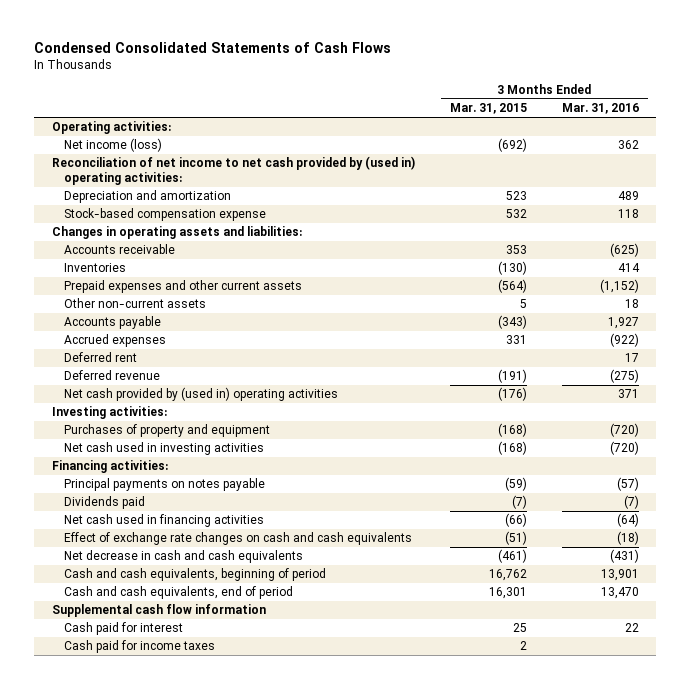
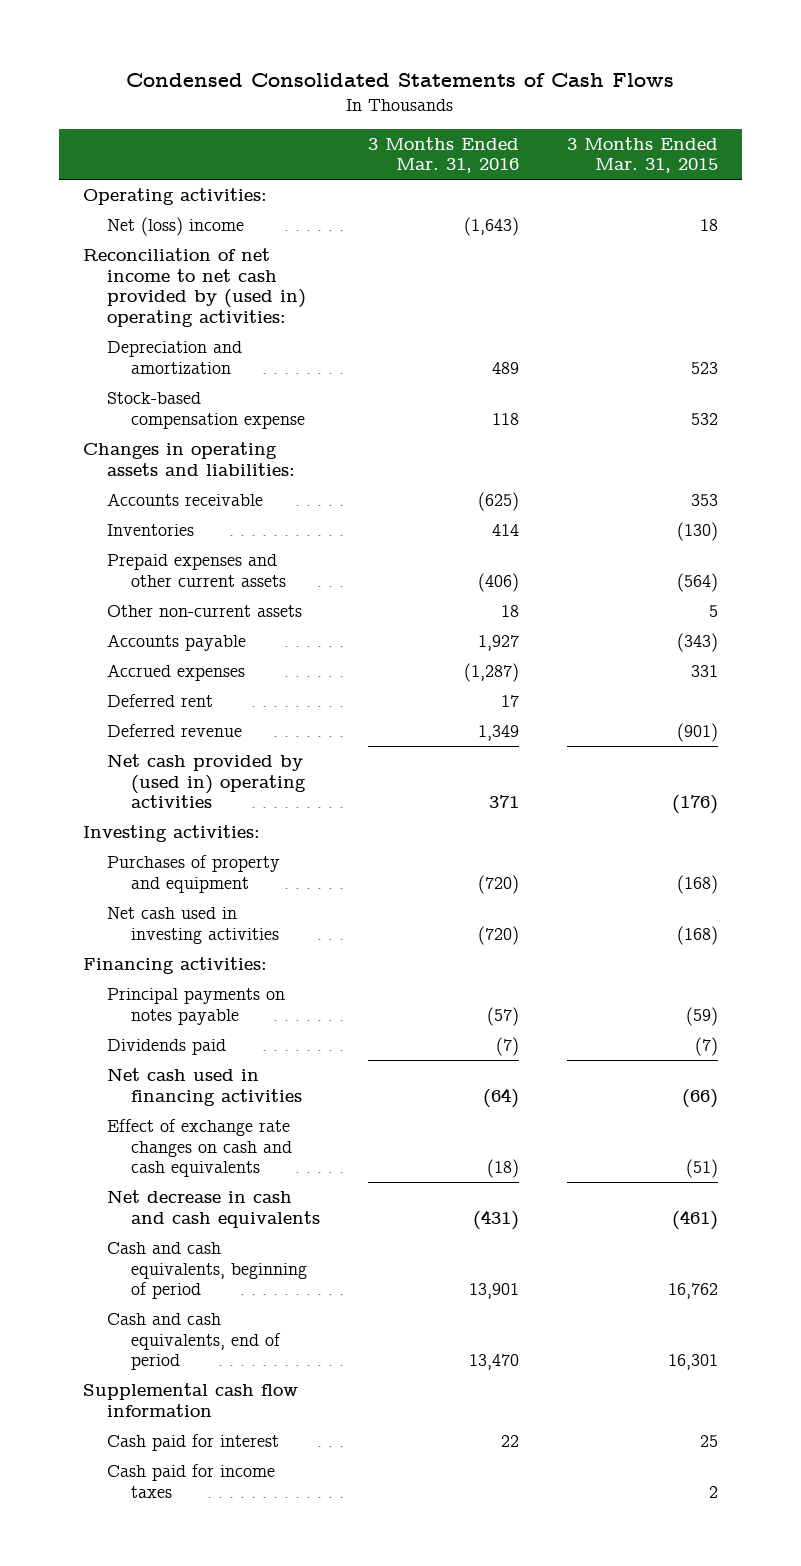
[64,138,163,153] Net income (loss) -> [107,217,245,237] Net (loss) income
[497,138,527,153] (692) -> [699,219,718,232] 18
[617,140,639,150] 362 -> [464,217,520,237] (1,643)
[599,279,639,294] (1,152) -> [478,572,520,592] (406)
[609,333,639,348] (922) -> [464,663,520,683] (1,287)
[497,369,527,384] (191) -> [676,723,718,743] (901)
[609,369,639,384] (275) -> [478,725,520,742] 1,349

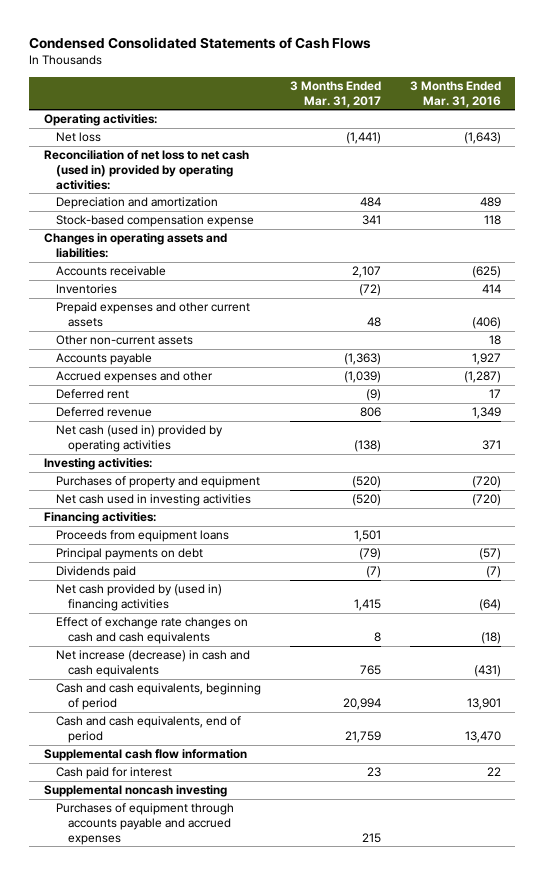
[566,136,718,174] 3 Months Ended Mar. 31, 2015 -> none
none -> [289,80,381,108] 3 Months Ended Mar. 31, 2017
[107,217,245,237] Net (loss) income -> [55,132,101,143] Net loss
[83,248,307,328] Reconciliation of net income to net cash provided by (used in) operating activities: -> [43,150,249,190] Reconciliation of net loss to net cash (used in) provided by operating activities:
[107,664,246,682] Accrued expenses -> [55,371,213,384] Accrued expenses and other
[107,754,307,809] Net cash provided by (used in) operating activities -> [55,425,223,453] Net cash (used in) provided by operating activities
none -> [55,530,229,543] Proceeds from equipment loans
[107,988,286,1025] Principal payments on notes payable -> [55,548,203,561] Principal payments on debt
[107,1068,303,1106] Net cash used in financing activities -> [55,584,222,612] Net cash provided by (used in) financing activities
[107,1190,321,1228] Net decrease in cash and cash equivalents -> [55,650,250,678] Net increase (decrease) in cash and cash equivalents
[107,1464,276,1498] Cash paid for income taxes -> none
none -> [43,785,227,798] Supplemental noncash investing
none -> [55,803,234,845] Purchases of equipment through accounts payable and accrued expenses

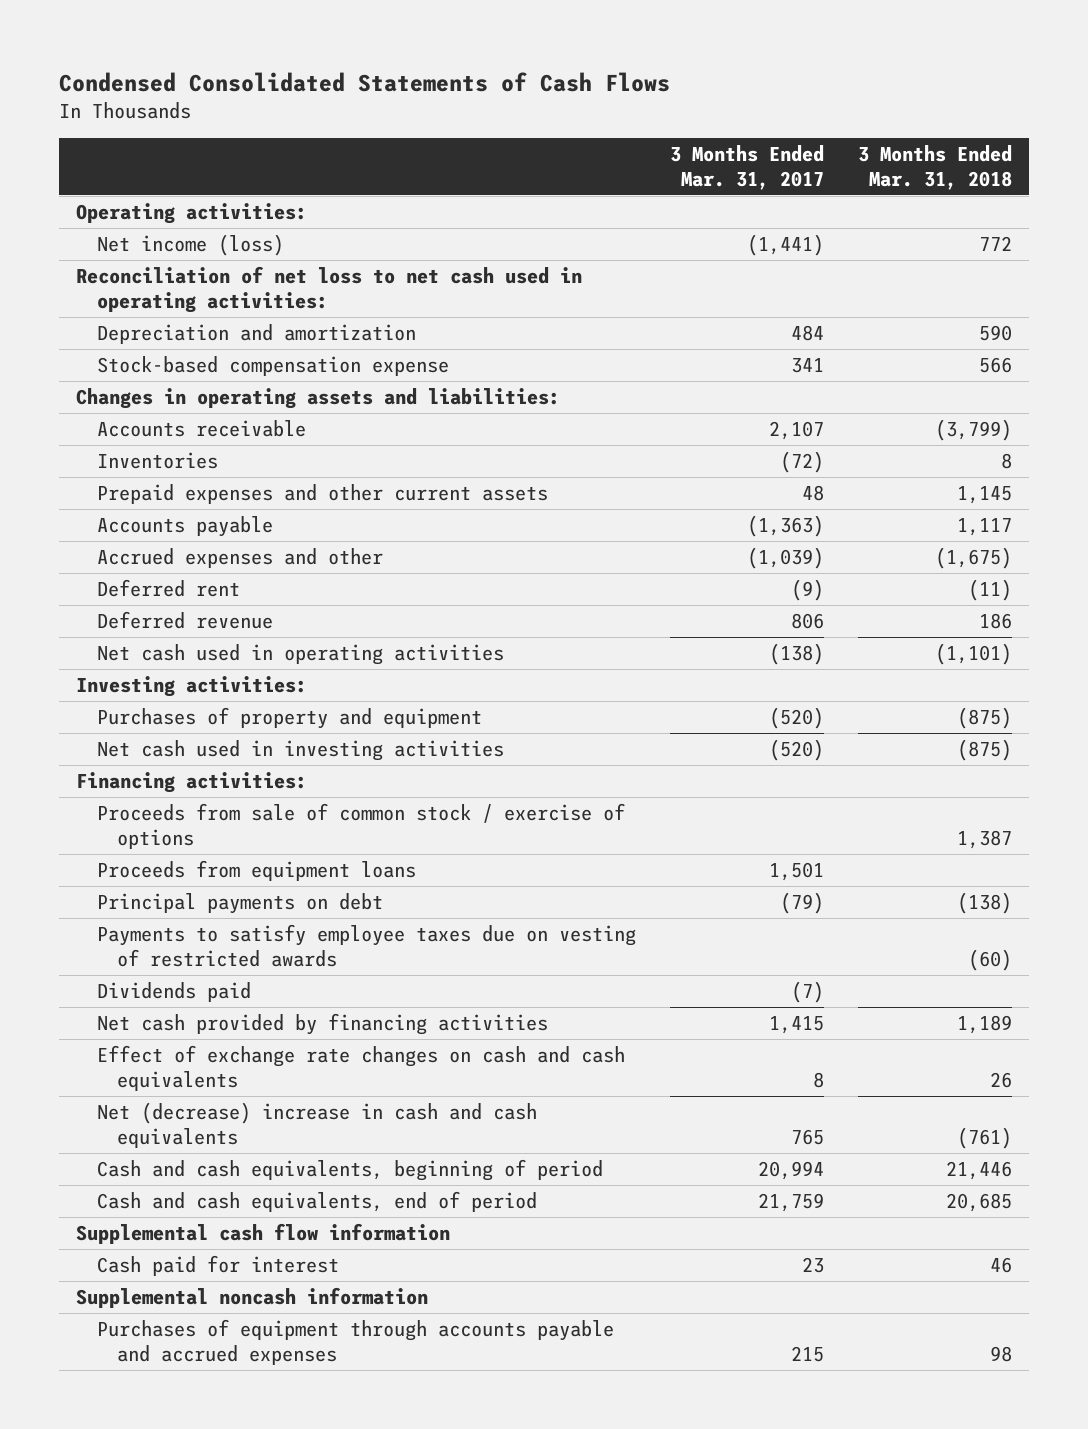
[409,80,501,108] 3 Months Ended Mar. 31, 2016 -> none
none -> [857,144,1012,190] 3 Months Ended Mar. 31, 2018
[55,132,101,143] Net loss -> [96,233,284,256] Net income (loss)
[43,150,249,190] Reconciliation of net loss to net cash (used in) provided by operating activities: -> [76,265,583,314] Reconciliation of net loss to net cash used in operating activities:
[55,335,193,346] Other non-current assets -> none
[55,425,223,453] Net cash (used in) provided by operating activities -> [96,643,504,665] Net cash used in operating activities
none -> [96,802,625,850] Proceeds from sale of common stock / exercise of options
none -> [96,923,636,968] Payments to satisfy employee taxes due on vesting of restricted awards
[55,584,222,612] Net cash provided by (used in) financing activities -> [96,1012,548,1035] Net cash provided by financing activities
[55,650,250,678] Net increase (decrease) in cash and cash equivalents -> [96,1101,537,1149] Net (decrease) increase in cash and cash equivalents
[43,785,227,798] Supplemental noncash investing -> [76,1286,429,1308] Supplemental noncash information

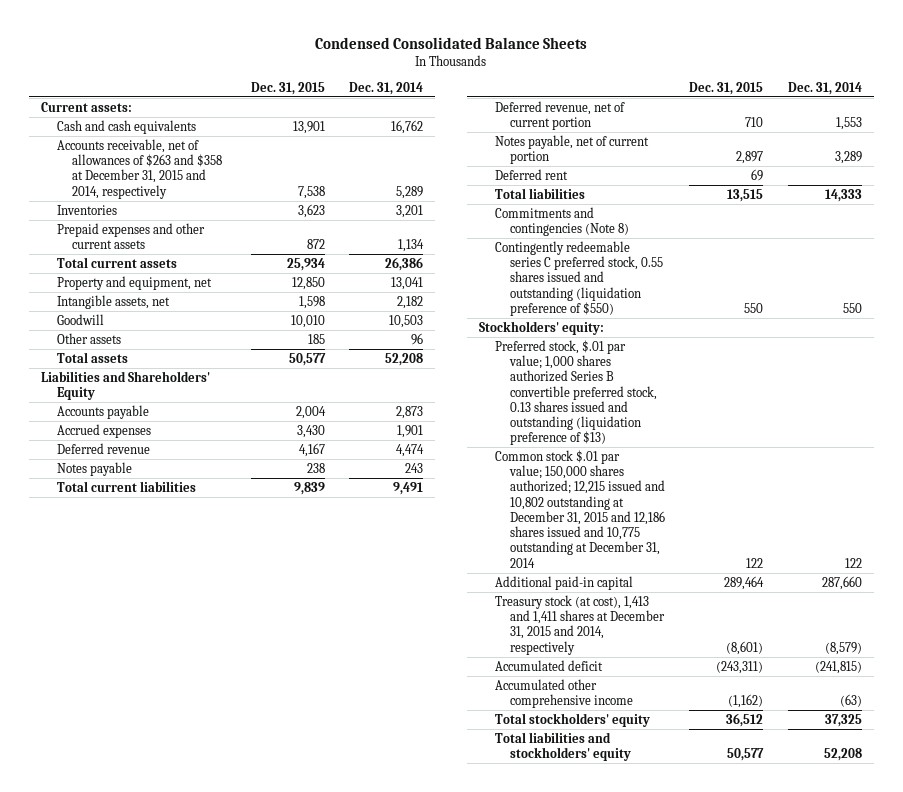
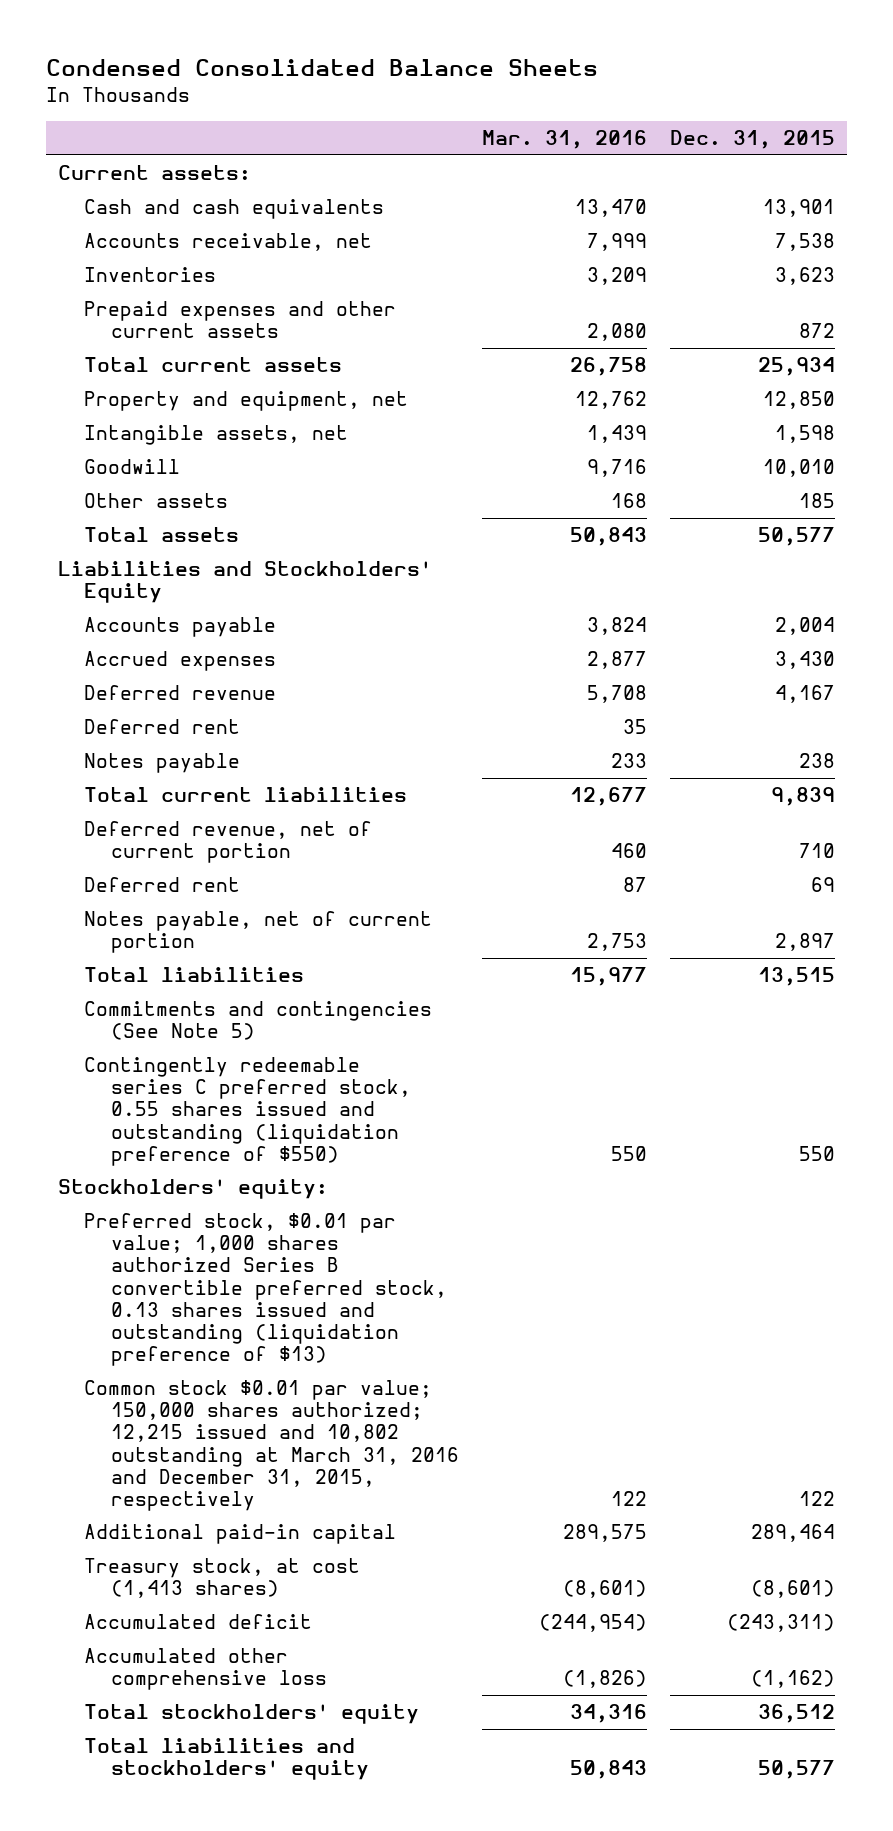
[349,81,424,95] Dec. 31, 2014 -> none
none -> [482,130,648,150] Mar. 31, 2016
[56,138,223,199] Accounts receivable, net of allowances of $263 and $358 at December 31, 2015 and 2014, respectively -> [84,233,373,252] Accounts receivable, net
[41,370,211,400] Liabilities and Shareholders' Equity -> [58,561,433,604] Liabilities and Stockholders' Equity
none -> [84,719,241,735] Deferred rent
[494,134,649,164] Notes payable, net of current portion -> [84,911,433,954] Notes payable, net of current portion
[494,206,630,236] Commitments and contingencies (Note 8) -> [84,1001,433,1041] Commitments and contingencies (See Note 5)
[494,339,658,446] Preferred stock, $.01 par value; 1,000 shares authorized Series B convertible preferred stock, 0.13 shares issued and outstanding (liquidation preference of $13) -> [84,1213,447,1366] Preferred stock, $0.01 par value; 1,000 shares authorized Series B convertible preferred stock, 0.13 shares issued and outstanding (liquidation preference of $13)
[494,449,666,568] Common stock $.01 par value; 150,000 shares authorized; 12,215 issued and 10,802 outstanding at December 31, 2015 and 12,186 shares issued and 10,775 outstanding at December 31, 2014 -> [84,1380,459,1511] Common stock $0.01 par value; 150,000 shares authorized; 12,215 issued and 10,802 outstanding at March 31, 2016 and December 31, 2015, respectively
[494,594,666,655] Treasury stock (at cost), 1,413 and 1,411 shares at December 31, 2015 and 2014, respectively -> [84,1558,361,1599] Treasury stock, at cost (1,413 shares)
[494,678,634,708] Accumulated other comprehensive income -> [84,1648,327,1691] Accumulated other comprehensive loss

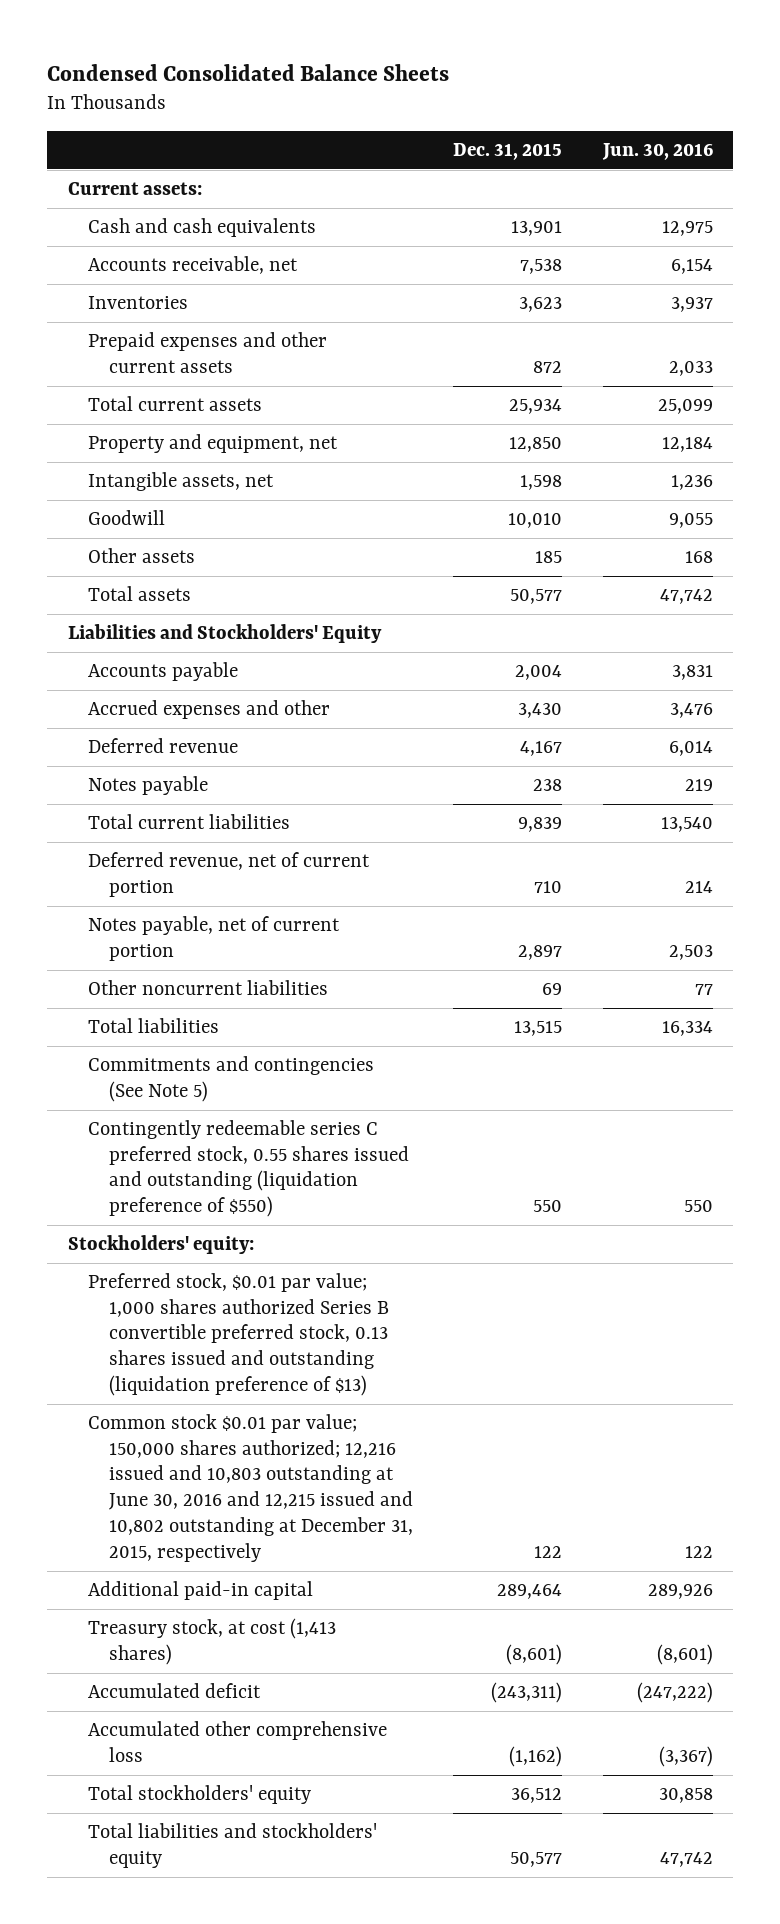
[482,130,648,150] Mar. 31, 2016 -> none
none -> [601,142,713,160] Jun. 30, 2016
[84,651,277,672] Accrued expenses -> [88,700,331,720] Accrued expenses and other
[84,719,241,735] Deferred rent -> none
[84,877,241,893] Deferred rent -> none
none -> [88,980,329,996] Other noncurrent liabilities
[84,1380,459,1511] Common stock $0.01 par value; 150,000 shares authorized; 12,215 issued and 10,802 outstanding at March 31, 2016 and December 31, 2015, respectively -> [88,1414,413,1562] Common stock $0.01 par value; 150,000 shares authorized; 12,216 issued and 10,803 outstanding at June 30, 2016 and 12,215 issued and 10,802 outstanding at December 31, 2015, respectively

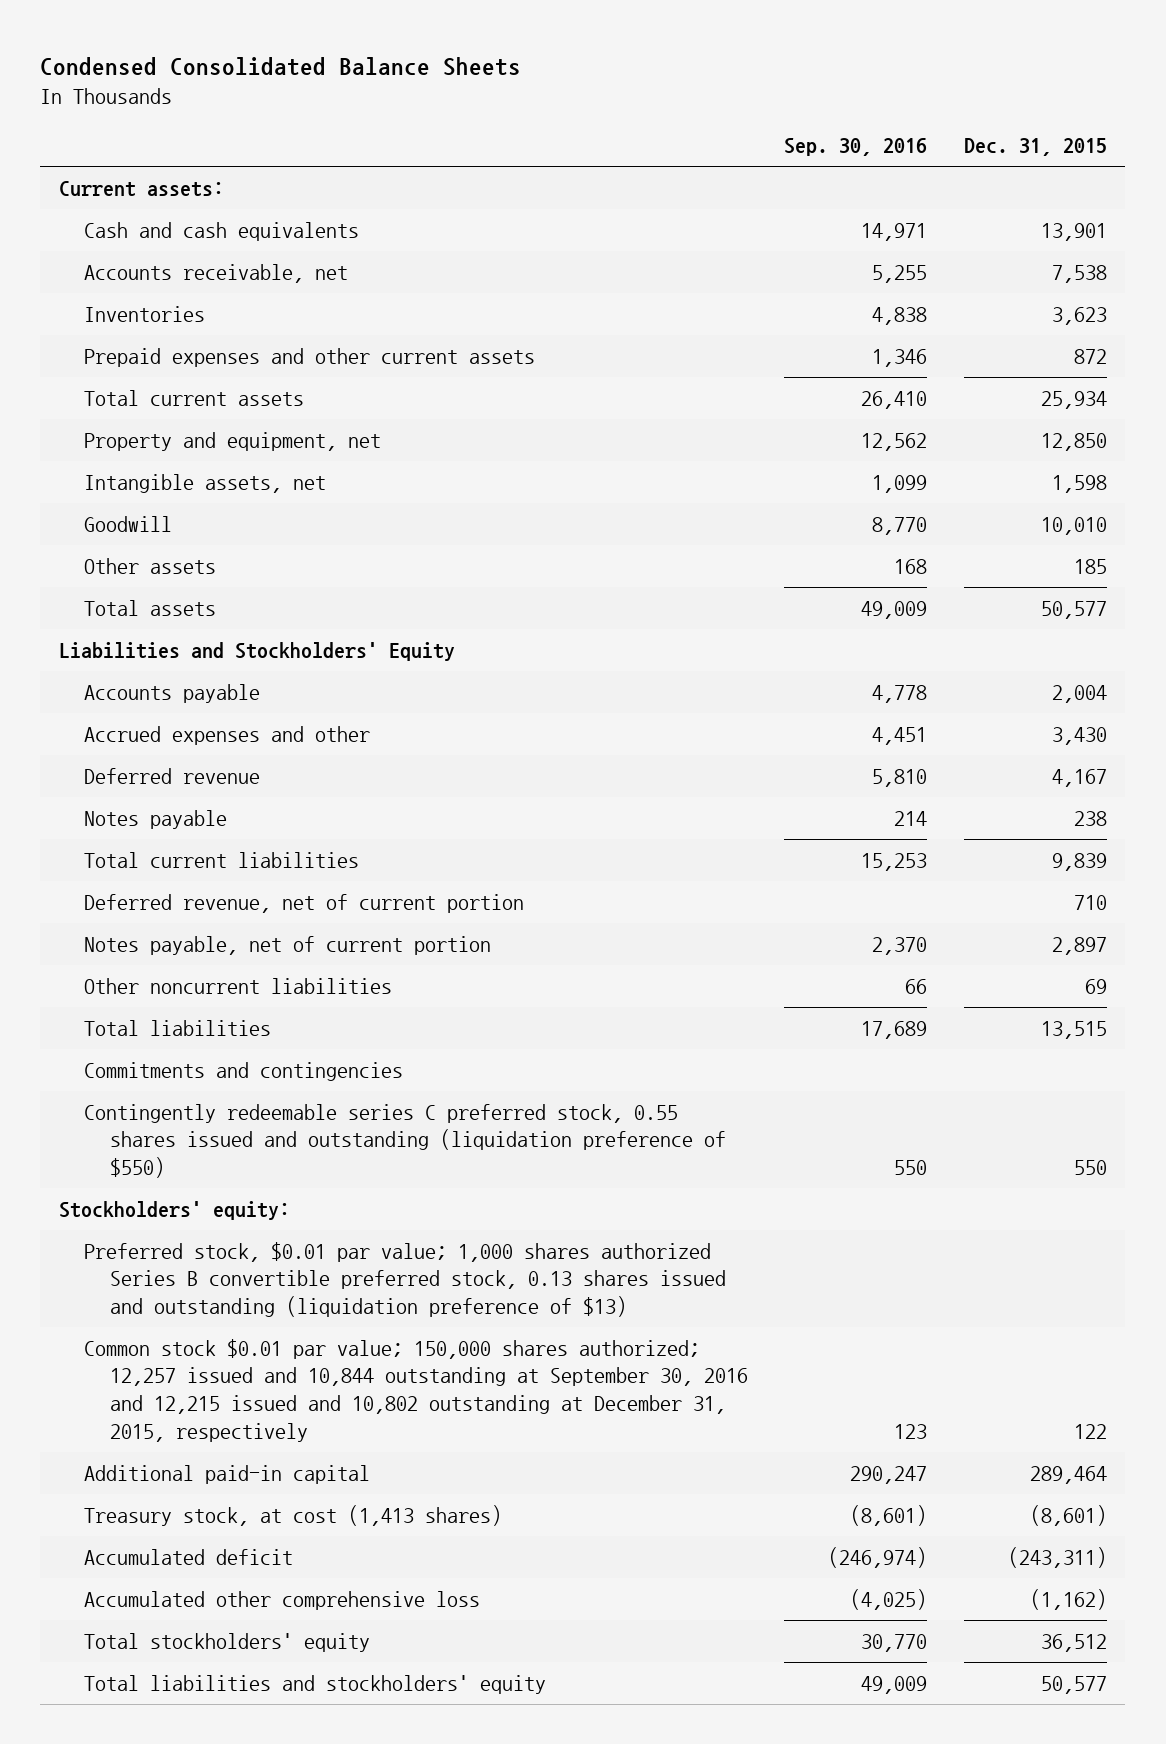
[601,142,713,160] Jun. 30, 2016 -> none
none -> [784,138,928,157] Sep. 30, 2016
[88,1056,375,1102] Commitments and contingencies (See Note 5) -> [84,1061,404,1081] Commitments and contingencies
[88,1414,413,1562] Common stock $0.01 par value; 150,000 shares authorized; 12,216 issued and 10,803 outstanding at June 30, 2016 and 12,215 issued and 10,802 outstanding at December 31, 2015, respectively -> [84,1338,748,1442] Common stock $0.01 par value; 150,000 shares authorized; 12,257 issued and 10,844 outstanding at September 30, 2016 and 12,215 issued and 10,802 outstanding at December 31, 2015, respectively

